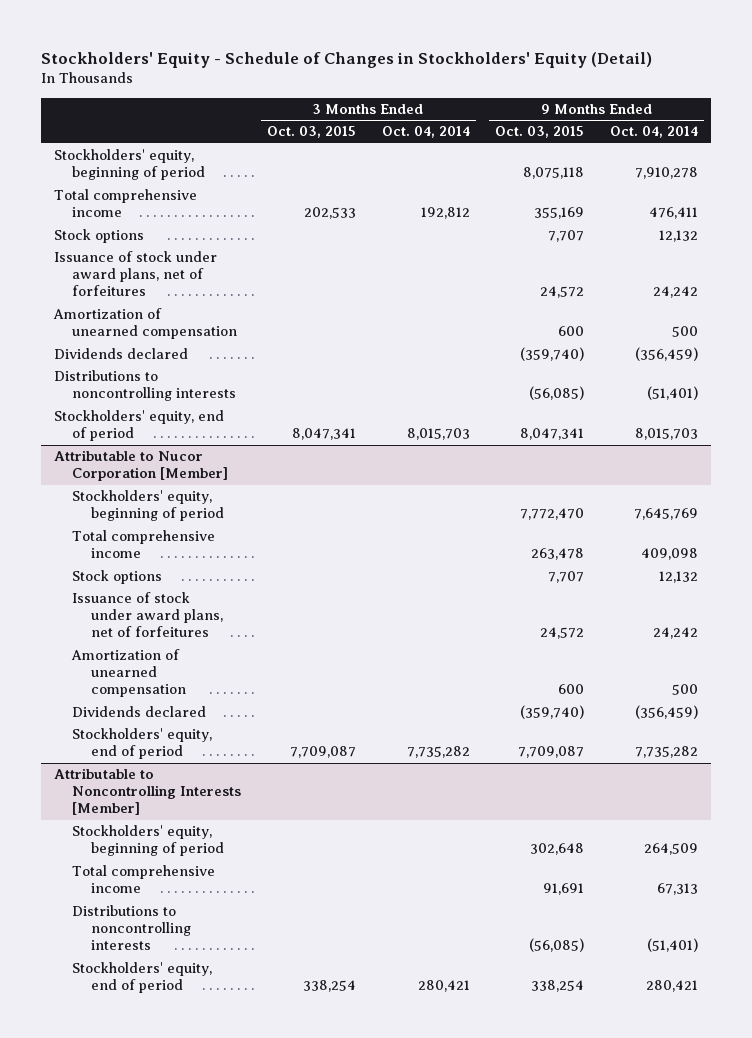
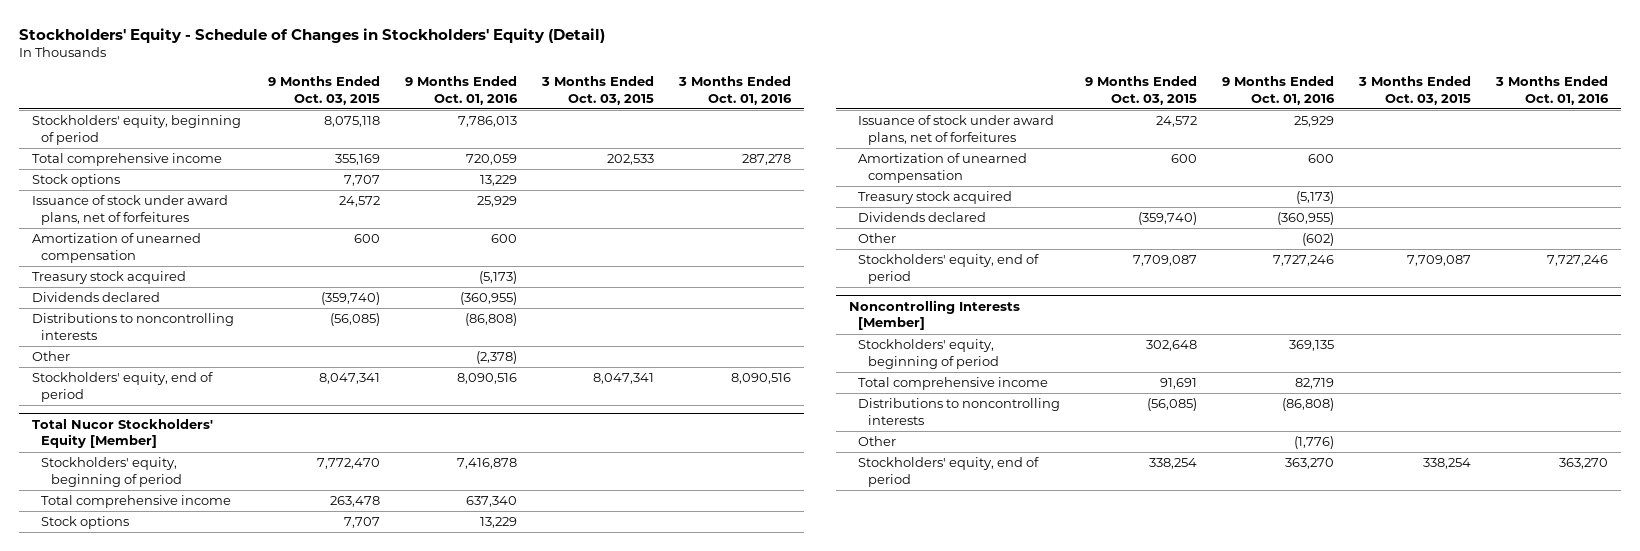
[381,126,470,139] Oct. 04, 2014 -> none
[609,126,698,139] Oct. 04, 2014 -> none
none -> [405,75,519,105] 9 Months Ended Oct. 01, 2016
none -> [678,75,793,105] 3 Months Ended Oct. 01, 2016
none -> [31,271,186,285] Treasury stock acquired
none -> [31,351,70,362] Other
[53,450,229,482] Attributable to Nucor Corporation [Member] -> [31,418,213,449] Total Nucor Stockholders' Equity [Member]
none -> [858,191,1013,205] Treasury stock acquired
none -> [858,233,897,244] Other
[53,768,242,816] Attributable to Noncontrolling Interests [Member] -> [848,299,1020,331] Noncontrolling Interests [Member]
none -> [858,436,897,447] Other

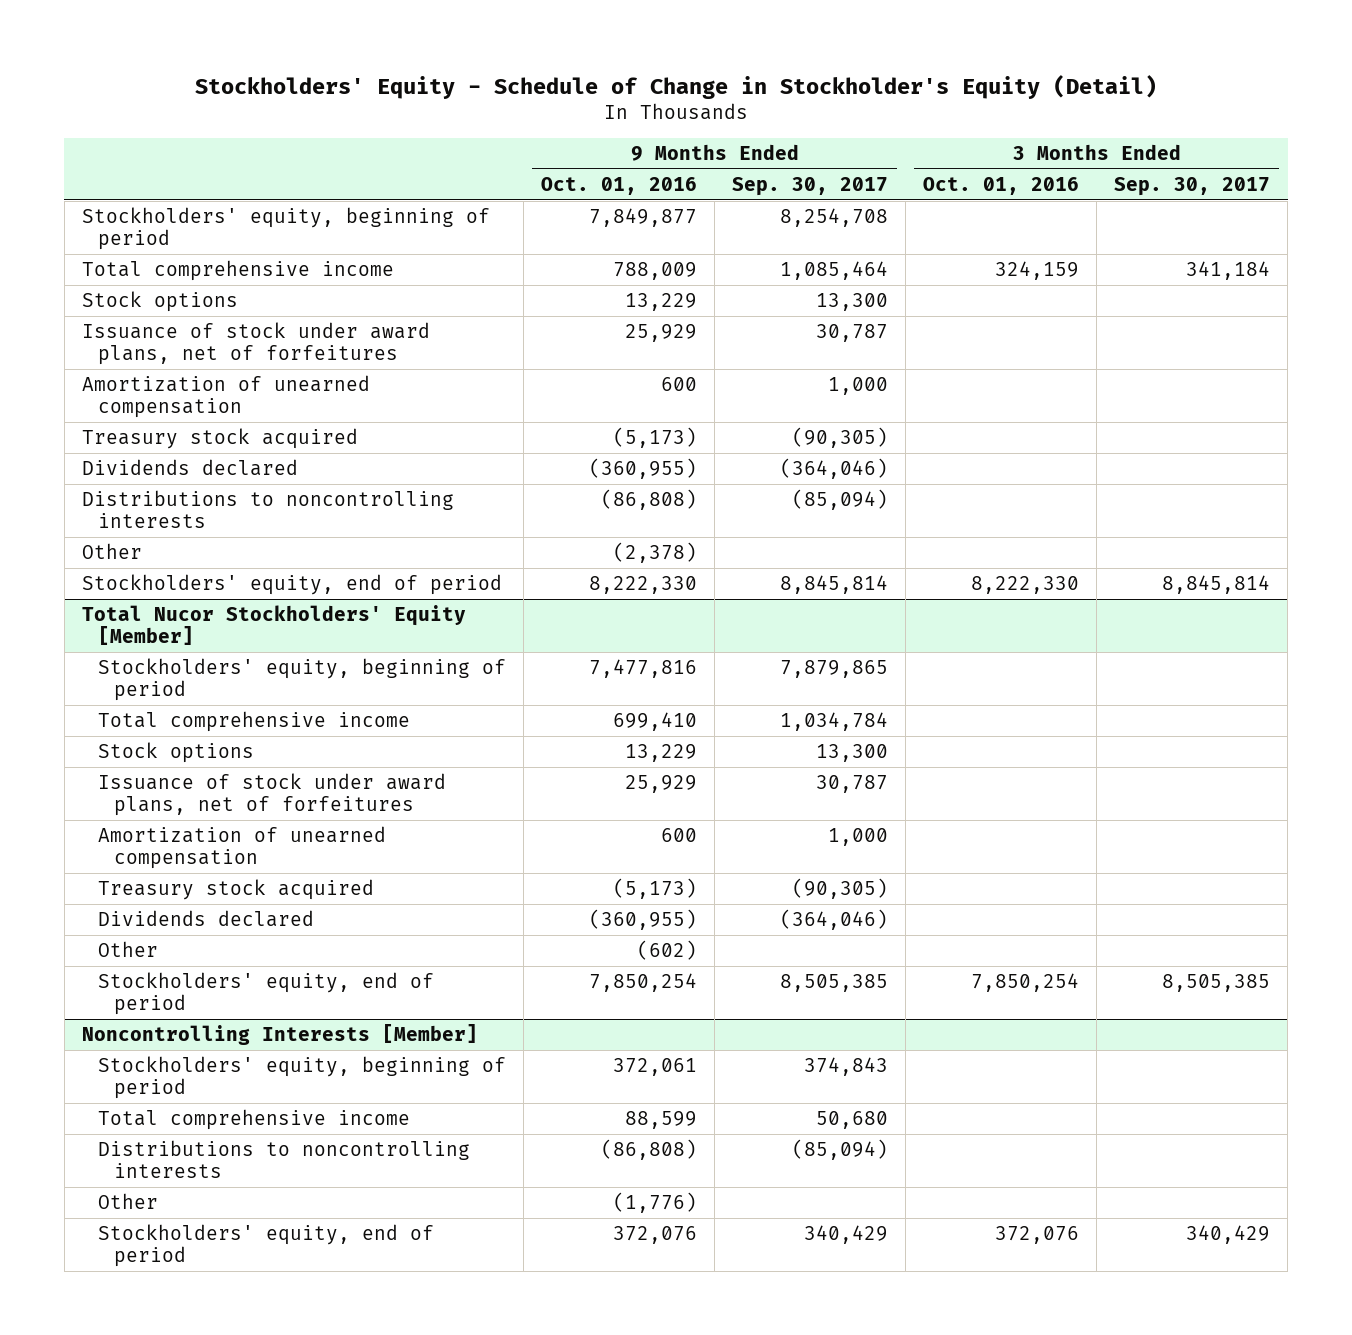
[19,27,606,43] Stockholders' Equity - Schedule of Changes in Stockholders' Equity (Detail) -> [195,74,1158,99] Stockholders' Equity - Schedule of Change in Stockholder's Equity (Detail)
[268,75,381,105] 9 Months Ended Oct. 03, 2015 -> none
[541,75,655,105] 3 Months Ended Oct. 03, 2015 -> none
none -> [732,176,889,196] Sep. 30, 2017
none -> [1114,176,1271,196] Sep. 30, 2017
[458,116,518,128] 7,786,013 -> [589,208,698,228] 7,849,877
[466,154,518,166] 720,059 -> [613,262,698,281] 788,009
[742,154,792,166] 287,278 -> [995,261,1080,281] 324,159
[457,373,518,385] 8,090,516 -> [589,576,698,595] 8,222,330
[731,373,792,385] 8,090,516 -> [971,576,1080,595] 8,222,330
[457,458,518,470] 7,416,878 -> [589,659,698,679] 7,477,816
[466,496,518,508] 637,340 -> [613,712,698,732] 699,410
[1273,255,1335,267] 7,727,246 -> [589,973,698,993] 7,850,254
[1547,255,1609,267] 7,727,246 -> [971,973,1080,993] 7,850,254
[1289,340,1335,352] 369,135 -> [613,1058,698,1077] 372,061
[1295,378,1335,390] 82,719 -> [625,1111,698,1130] 88,599
[1285,458,1335,470] 363,270 -> [613,1226,698,1245] 372,076
[1559,458,1609,470] 363,270 -> [995,1226,1080,1245] 372,076

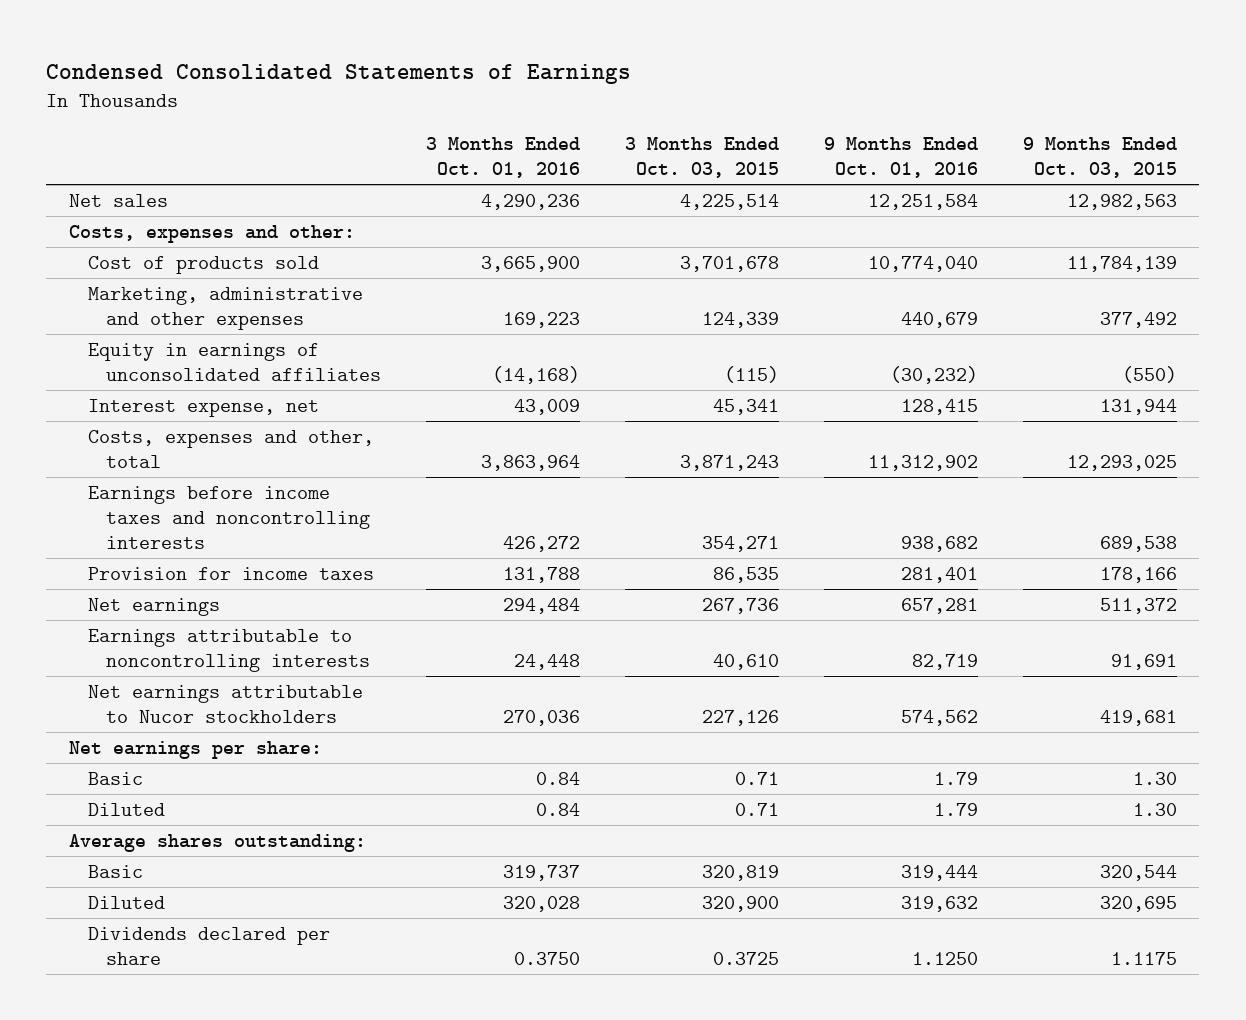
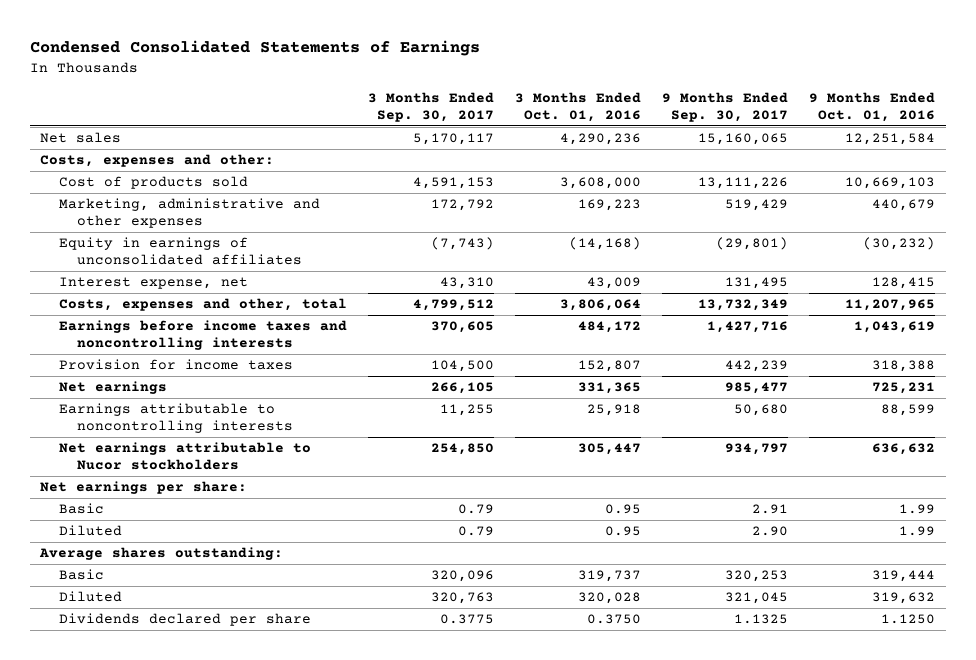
[625,137,780,179] 3 Months Ended Oct. 03, 2015 -> none
[1022,137,1177,179] 9 Months Ended Oct. 03, 2015 -> none
none -> [367,91,494,123] 3 Months Ended Sep. 30, 2017
none -> [662,91,789,123] 9 Months Ended Sep. 30, 2017
[481,255,581,272] 3,665,900 -> [559,177,641,190] 3,608,000
[868,255,979,272] 10,774,040 -> [845,177,936,190] 10,669,103
[481,454,581,471] 3,863,964 -> [559,299,641,312] 3,806,064
[868,454,979,471] 11,312,902 -> [845,299,936,312] 11,207,965
[503,535,581,552] 426,272 -> [577,321,641,334] 484,172
[901,535,979,552] 938,682 -> [854,321,936,334] 1,043,619
[503,566,581,583] 131,788 -> [577,360,641,373] 152,807
[901,566,979,583] 281,401 -> [872,360,936,373] 318,388
[503,597,581,614] 294,484 -> [577,382,641,395] 331,365
[901,597,979,614] 657,281 -> [872,382,936,395] 725,231
[514,653,581,670] 24,448 -> [586,404,641,417] 25,918
[912,653,979,670] 82,719 -> [881,404,936,417] 88,599
[503,709,581,726] 270,036 -> [577,443,641,456] 305,447
[901,709,979,726] 574,562 -> [872,443,936,456] 636,632
[536,771,581,785] 0.84 -> [604,504,641,515] 0.95
[934,771,979,785] 1.79 -> [899,504,936,515] 1.99
[536,802,581,816] 0.84 -> [604,526,641,537] 0.95
[934,802,979,816] 1.79 -> [899,526,936,537] 1.99

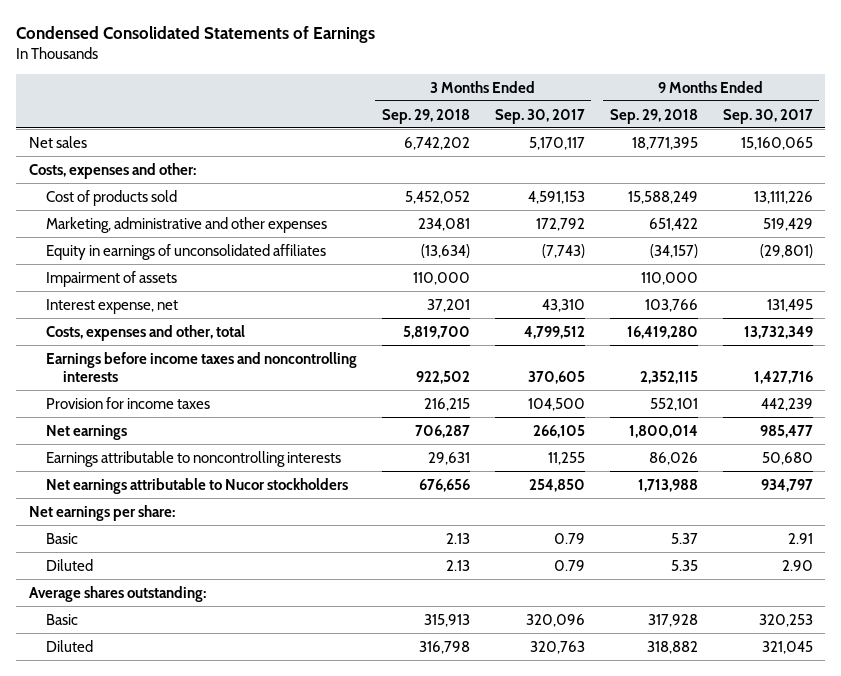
[514,91,641,123] 3 Months Ended Oct. 01, 2016 -> none
[809,91,936,123] 9 Months Ended Oct. 01, 2016 -> none
none -> [381,108,470,124] Sep. 29, 2018
none -> [609,108,698,124] Sep. 29, 2018
none -> [45,270,177,287] Impairment of assets
[58,613,311,627] Dividends declared per share -> none

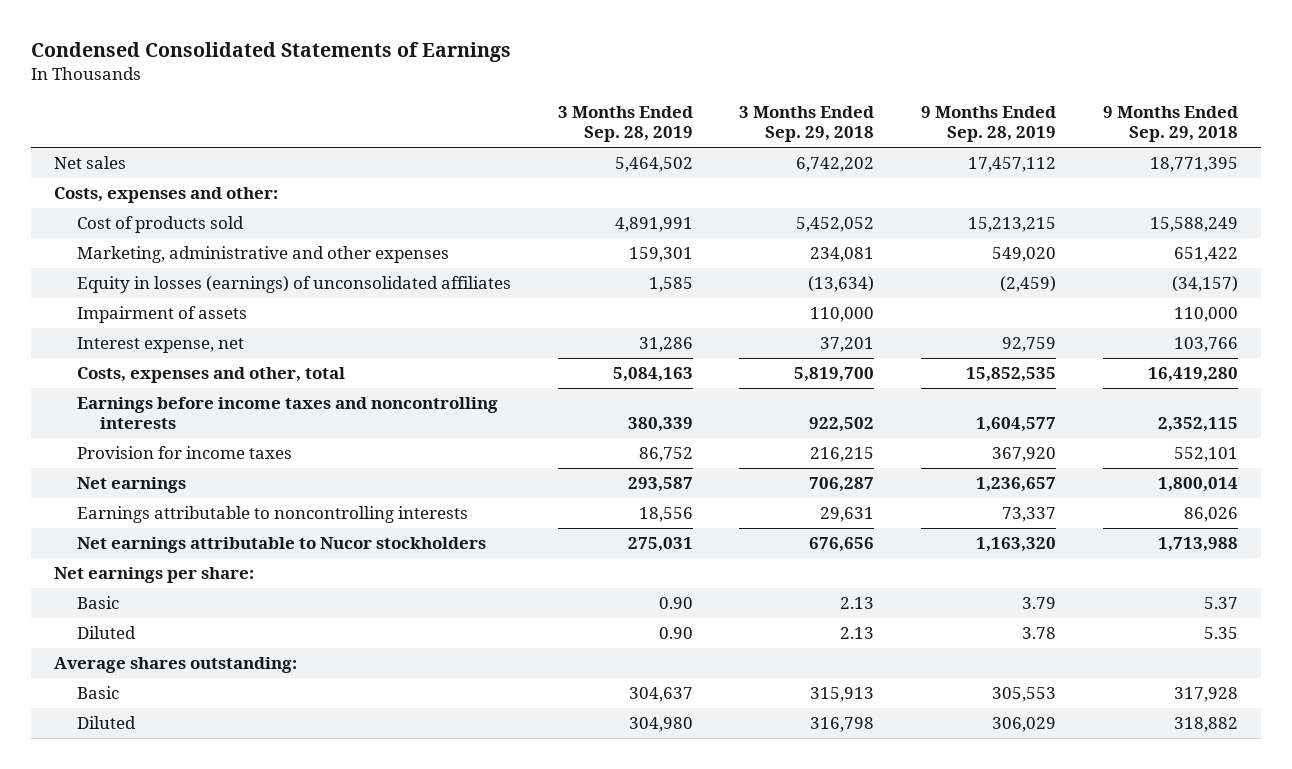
[494,108,585,124] Sep. 30, 2017 -> none
[722,108,813,124] Sep. 30, 2017 -> none
none -> [557,106,693,143] 3 Months Ended Sep. 28, 2019
none -> [921,106,1057,143] 9 Months Ended Sep. 28, 2019
[45,243,326,260] Equity in earnings of unconsolidated affiliates -> [76,276,511,294] Equity in losses (earnings) of unconsolidated affiliates

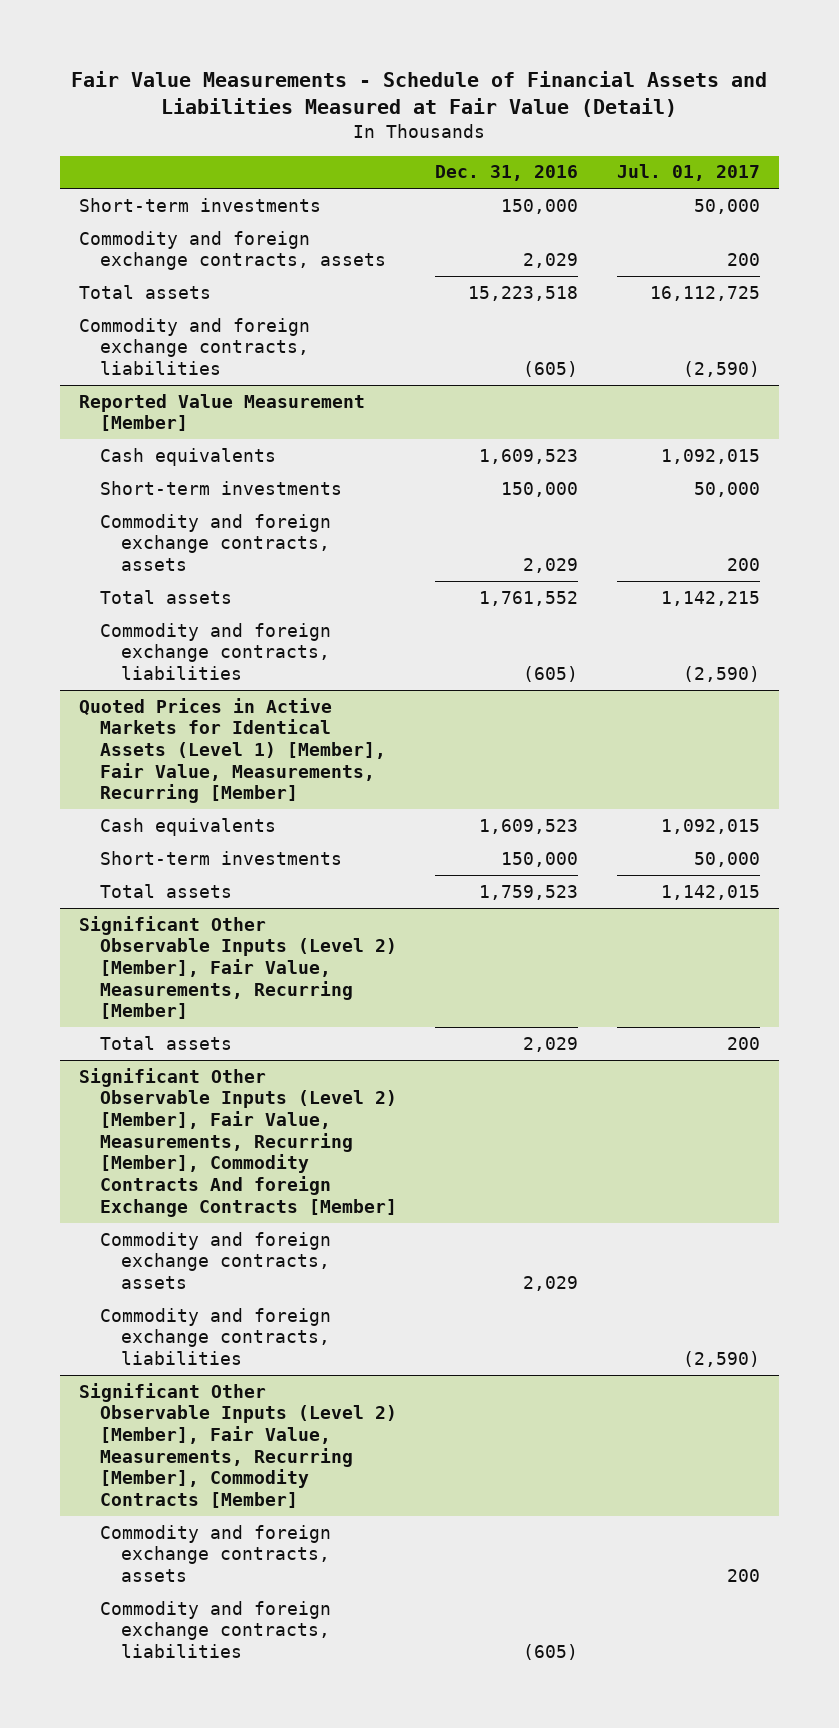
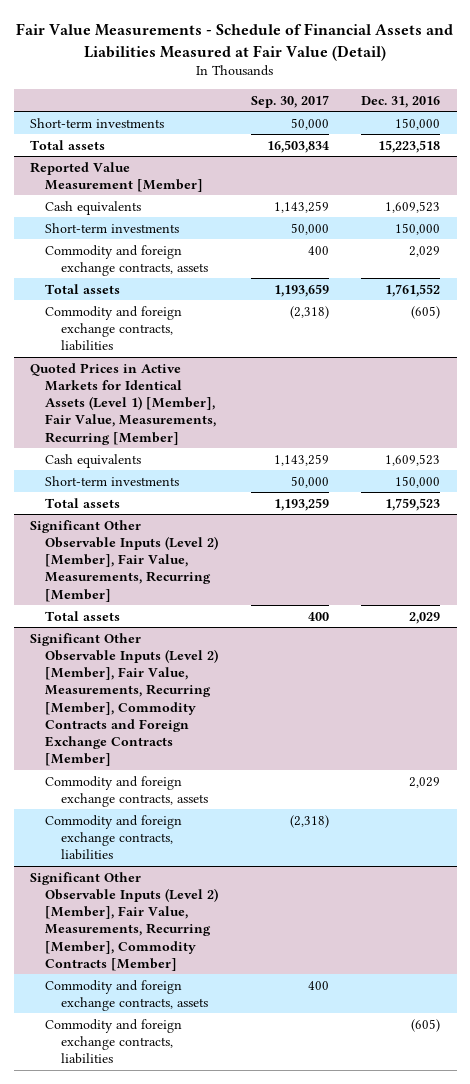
[616,164,760,182] Jul. 01, 2017 -> none
none -> [250,94,329,108] Sep. 30, 2017
[78,230,387,271] Commodity and foreign exchange contracts, assets -> none
[78,317,310,376] Commodity and foreign exchange contracts, liabilities -> none
[78,1067,398,1217] Significant Other Observable Inputs (Level 2) [Member], Fair Value, Measurements, Recurring [Member], Commodity Contracts And foreign Exchange Contracts [Member] -> [29,632,219,767] Significant Other Observable Inputs (Level 2) [Member], Fair Value, Measurements, Recurring [Member], Commodity Contracts and Foreign Exchange Contracts [Member]

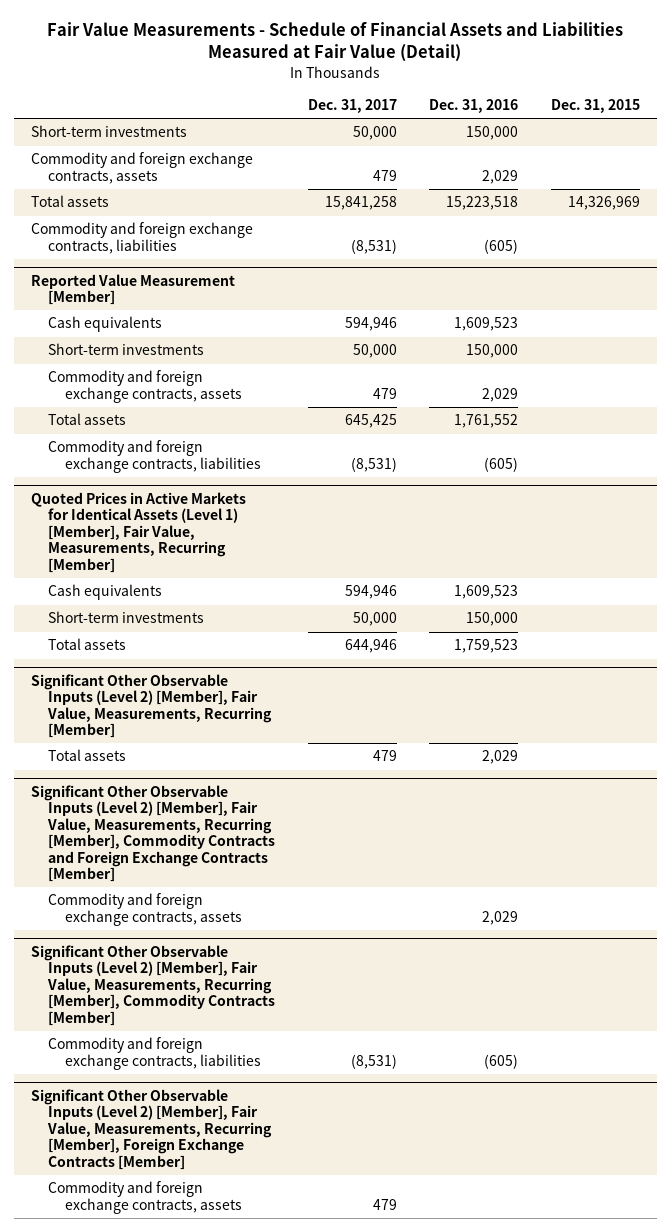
[250,94,329,108] Sep. 30, 2017 -> none
none -> [307,99,397,114] Dec. 31, 2017
none -> [551,99,641,114] Dec. 31, 2015
none -> [30,152,253,184] Commodity and foreign exchange contracts, assets
none -> [30,222,253,254] Commodity and foreign exchange contracts, liabilities
[45,814,183,861] Commodity and foreign exchange contracts, liabilities -> none
[45,979,208,1011] Commodity and foreign exchange contracts, assets -> none
none -> [30,1088,272,1170] Significant Other Observable Inputs (Level 2) [Member], Fair Value, Measurements, Recurring [Member], Foreign Exchange Contracts [Member]
none -> [47,1181,243,1214] Commodity and foreign exchange contracts, assets

